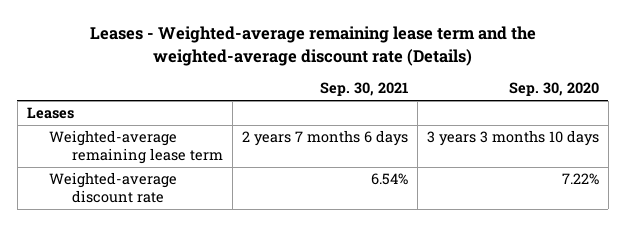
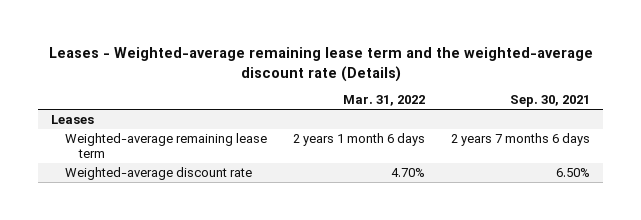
[508,82,599,97] Sep. 30, 2020 -> none
none -> [343,95,426,107] Mar. 31, 2022
[371,173,409,186] 6.54% -> [556,167,591,177] 6.50%

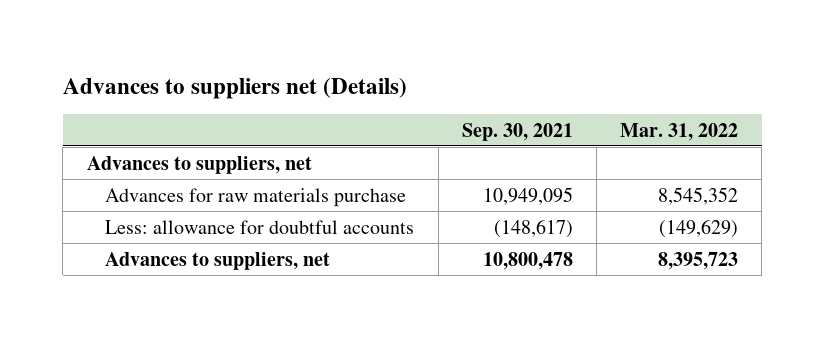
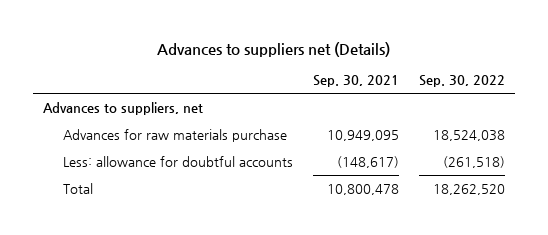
[620,122,739,141] Mar. 31, 2022 -> none
none -> [419,75,506,88] Sep. 30, 2022
[105,251,331,270] Advances to suppliers, net -> [63,182,94,194] Total

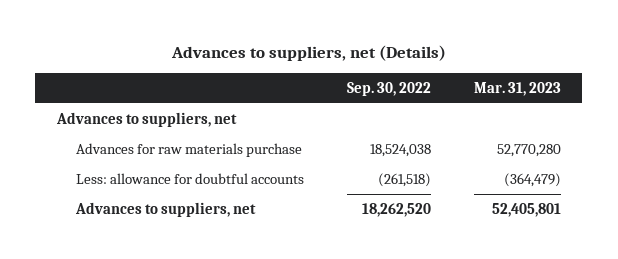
[157,41,391,57] Advances to suppliers net (Details) -> [170,45,446,62] Advances to suppliers, net (Details)
[313,75,400,88] Sep. 30, 2021 -> none
none -> [473,82,561,97] Mar. 31, 2023
[63,182,94,194] Total -> [74,201,256,217] Advances to suppliers, net

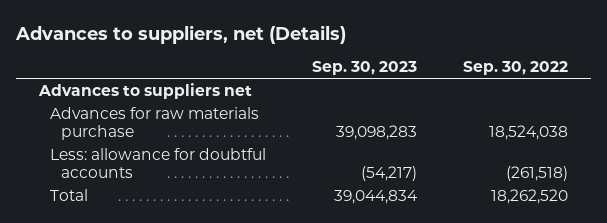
[473,82,561,97] Mar. 31, 2023 -> none
none -> [311,61,417,76] Sep. 30, 2023
[55,111,237,127] Advances to suppliers, net -> [37,82,252,99] Advances to suppliers net
[74,201,256,217] Advances to suppliers, net -> [49,188,88,201] Total

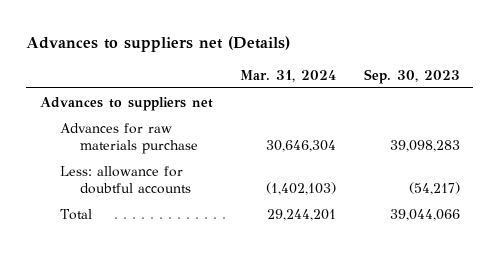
[14,24,346,44] Advances to suppliers, net (Details) -> [26,35,291,52] Advances to suppliers net (Details)
[462,61,568,76] Sep. 30, 2022 -> none
none -> [240,69,337,82] Mar. 31, 2024
[333,189,418,204] 39,044,834 -> [389,208,460,221] 39,044,066

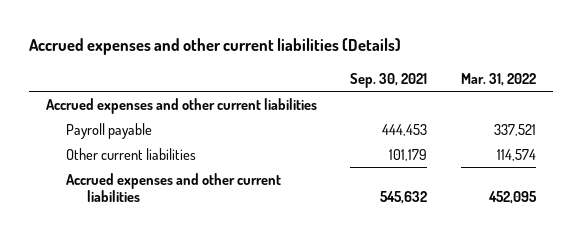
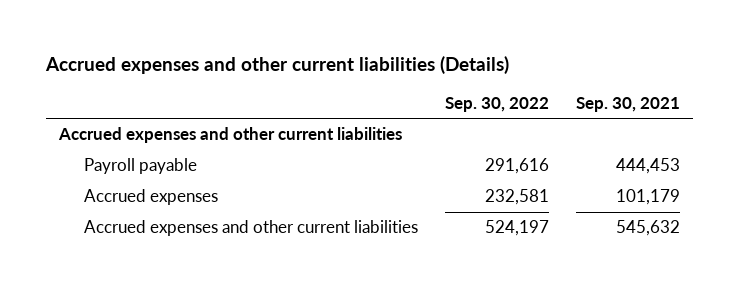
[460,72,536,86] Mar. 31, 2022 -> none
none -> [444,96,549,112] Sep. 30, 2022
[66,147,197,160] Other current liabilities -> [83,189,218,206] Accrued expenses

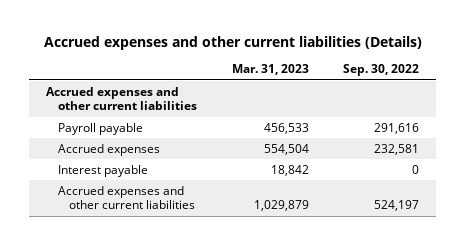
[575,96,680,112] Sep. 30, 2021 -> none
none -> [231,64,309,76] Mar. 31, 2023
none -> [57,164,148,177] Interest payable

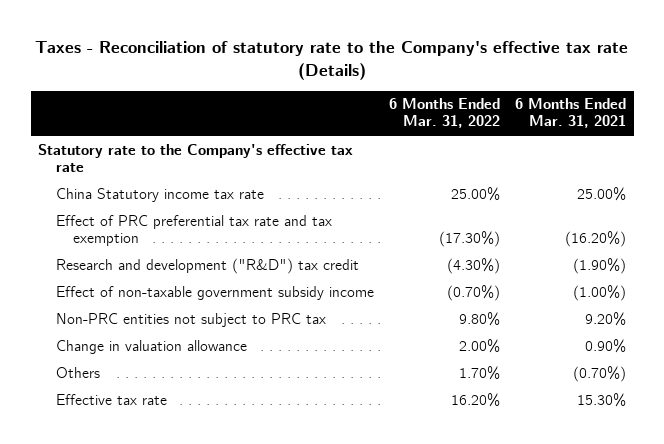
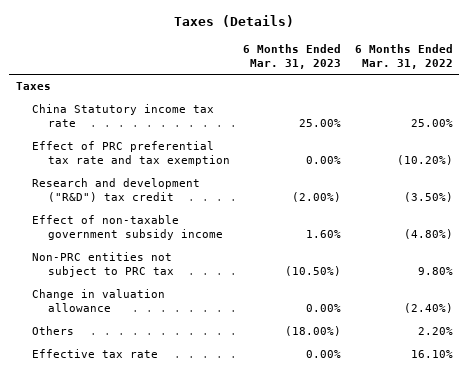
[35,41,629,81] Taxes - Reconciliation of statutory rate to the Company's effective tax rate (Details) -> [174,15,295,28] Taxes (Details)
[515,98,627,129] 6 Months Ended Mar. 31, 2021 -> none
none -> [243,43,342,69] 6 Months Ended Mar. 31, 2023
[38,143,354,172] Statutory rate to the Company's effective tax rate -> none
none -> [15,82,51,91] Taxes
[438,230,500,247] (17.30%) -> [396,155,453,166] (10.20%)
[446,257,500,274] (4.30%) -> [403,192,453,203] (3.50%)
[446,284,500,301] (0.70%) -> [403,229,453,240] (4.80%)
[458,338,500,353] 2.00% -> [403,303,453,314] (2.40%)
[458,365,500,380] 1.70% -> [417,327,453,336] 2.20%
[450,392,500,407] 16.20% -> [410,350,453,359] 16.10%

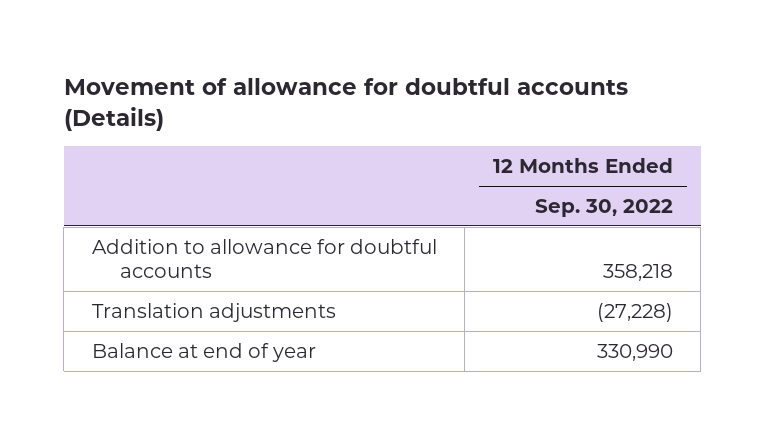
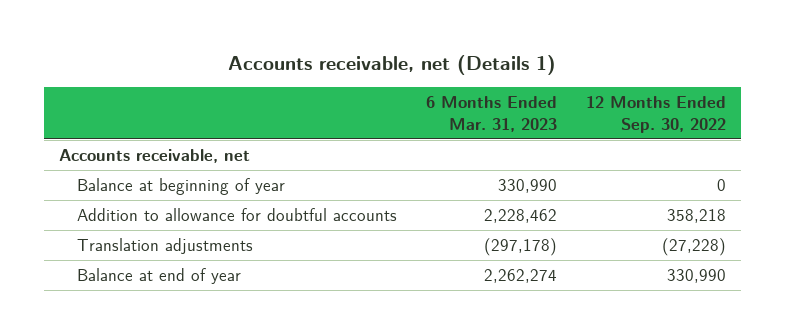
[63,78,628,132] Movement of allowance for doubtful accounts (Details) -> [228,55,557,76] Accounts receivable, net (Details 1)
none -> [426,96,558,132] 6 Months Ended Mar. 31, 2023
none -> [58,148,250,163] Accounts receivable, net
none -> [76,177,285,195] Balance at beginning of year

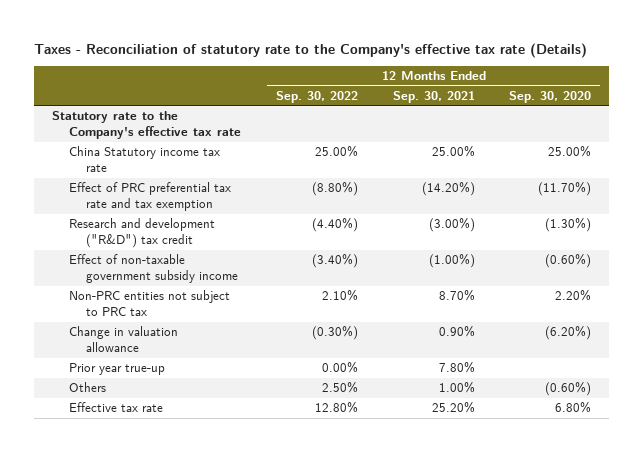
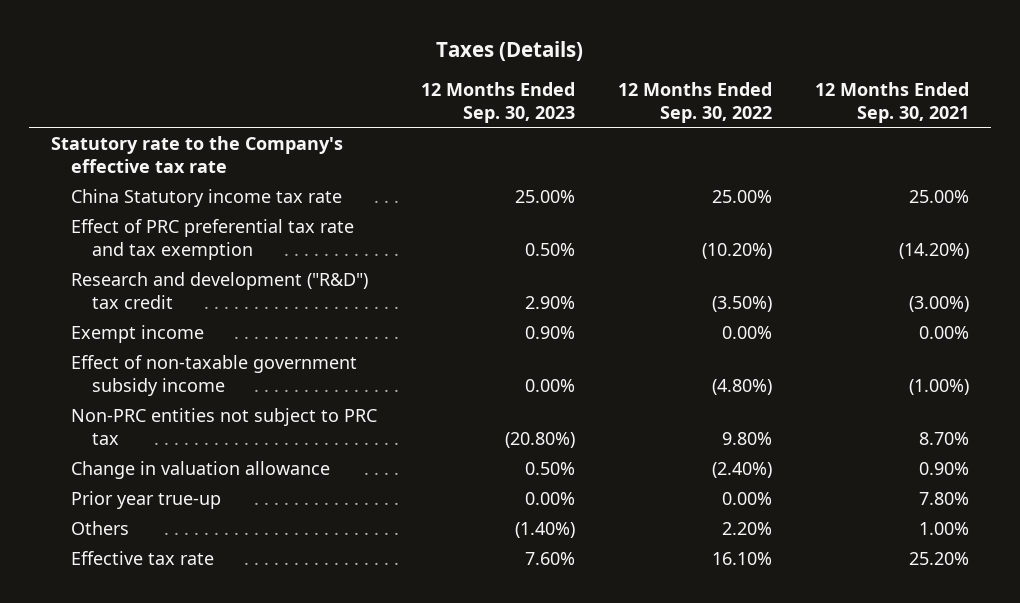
[34,42,588,58] Taxes - Reconciliation of statutory rate to the Company's effective tax rate (Details) -> [436,41,584,62] Taxes (Details)
[509,90,592,103] Sep. 30, 2020 -> none
none -> [420,82,575,124] 12 Months Ended Sep. 30, 2023
[311,181,358,197] (8.80%) -> [702,243,773,260] (10.20%)
[311,217,358,233] (4.40%) -> [712,296,773,313] (3.50%)
none -> [71,325,205,344] Exempt income
[311,253,358,269] (3.40%) -> [712,379,773,396] (4.80%)
[321,289,358,302] 2.10% -> [722,432,773,446] 9.80%
[311,325,358,341] (0.30%) -> [712,462,773,479] (2.40%)
[321,381,358,394] 2.50% -> [722,522,773,536] 2.20%
[314,401,358,414] 12.80% -> [712,552,773,566] 16.10%

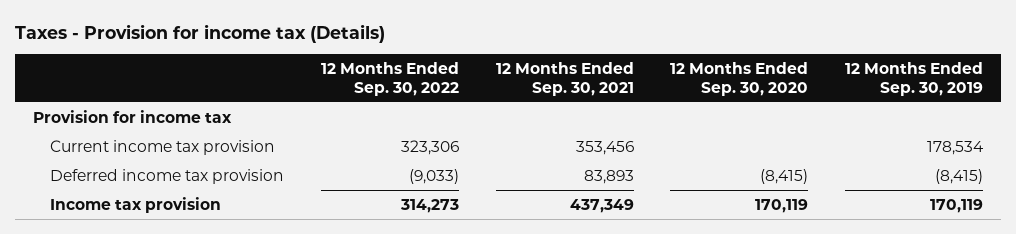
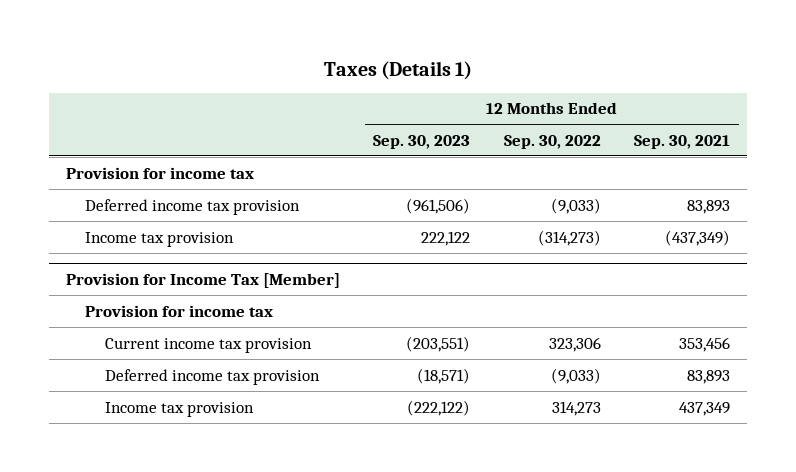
[14,23,385,43] Taxes - Provision for income tax (Details) -> [324,60,473,80] Taxes (Details 1)
[670,62,809,96] 12 Months Ended Sep. 30, 2020 -> none
[844,62,983,96] 12 Months Ended Sep. 30, 2019 -> none
none -> [373,134,471,149] Sep. 30, 2023
none -> [85,198,301,215] Deferred income tax provision
none -> [85,231,235,247] Income tax provision
none -> [65,273,340,289] Provision for Income Tax [Member]
none -> [85,304,274,317] Provision for income tax

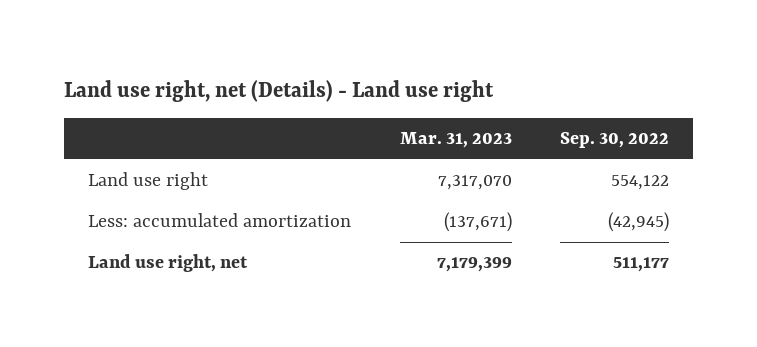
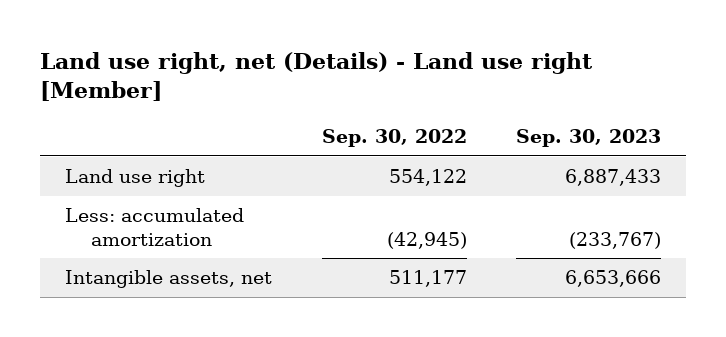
[64,79,495,102] Land use right, net (Details) - Land use right -> [40,52,594,102] Land use right, net (Details) - Land use right [Member]
[399,132,512,149] Mar. 31, 2023 -> none
none -> [516,129,662,148] Sep. 30, 2023
[88,254,249,273] Land use right, net -> [64,270,272,289] Intangible assets, net

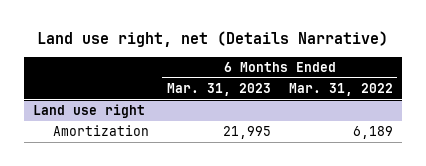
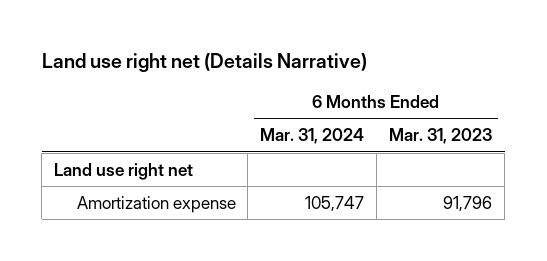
[36,31,388,48] Land use right, net (Details Narrative) -> [41,53,367,73] Land use right net (Details Narrative)
[288,82,393,96] Mar. 31, 2022 -> none
none -> [260,128,365,145] Mar. 31, 2024
[33,104,146,119] Land use right -> none
none -> [54,162,194,180] Land use right net
[52,125,149,137] Amortization -> [76,195,236,213] Amortization expense
[222,126,271,140] 21,995 -> [443,195,493,212] 91,796

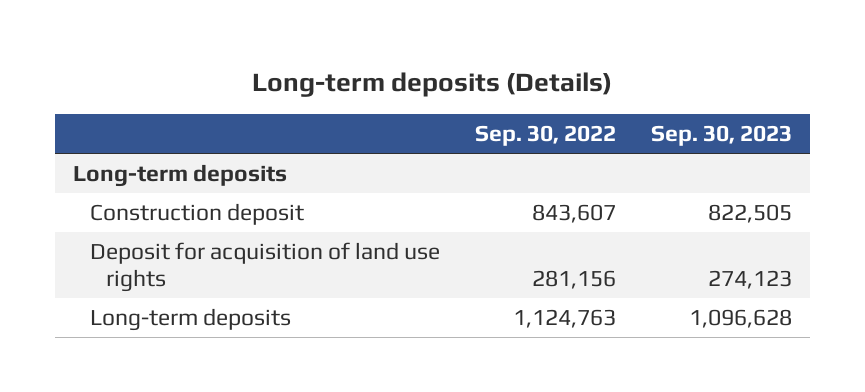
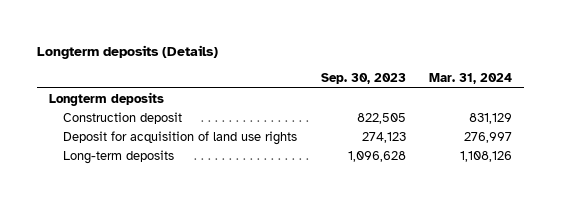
[252,72,613,98] Long-term deposits (Details) -> [37,45,219,60] Longterm deposits (Details)
[474,125,616,147] Sep. 30, 2022 -> none
none -> [428,73,512,85] Mar. 31, 2024
[72,164,287,188] Long-term deposits -> [48,91,164,106] Longterm deposits

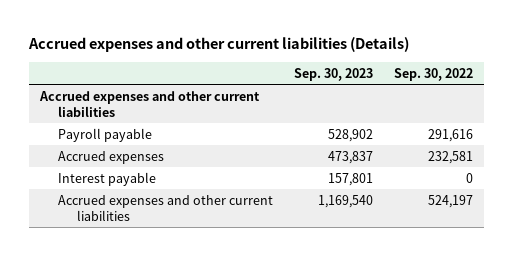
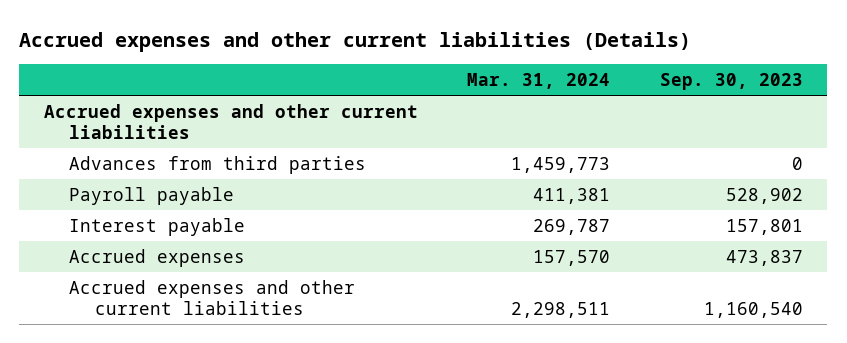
[394,67,474,81] Sep. 30, 2022 -> none
none -> [467,73,611,90] Mar. 31, 2024
none -> [69,155,367,174] Advances from third parties
[58,150,165,164] Accrued expenses -> [69,248,246,267] Accrued expenses
[318,194,374,208] 1,169,540 -> [703,301,803,318] 1,160,540

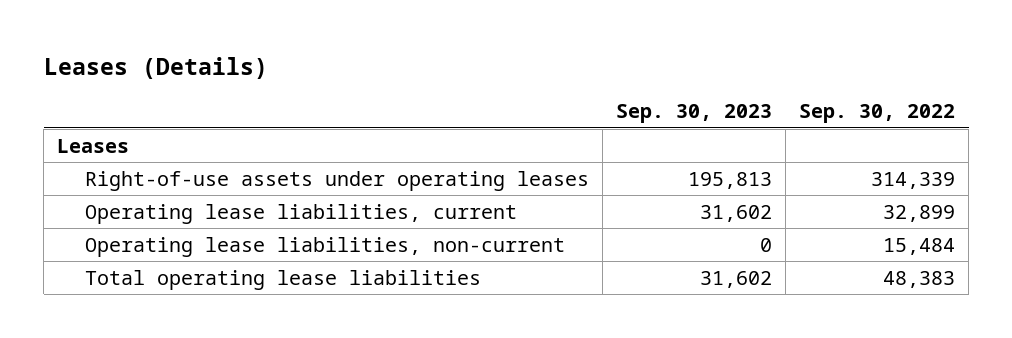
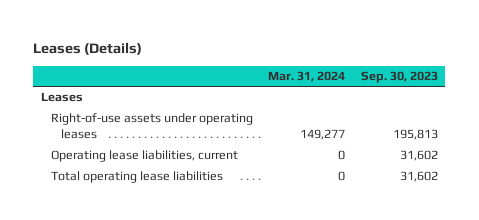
[799,104,956,124] Sep. 30, 2022 -> none
none -> [268,70,346,82] Mar. 31, 2024
[84,236,565,257] Operating lease liabilities, non-current -> none

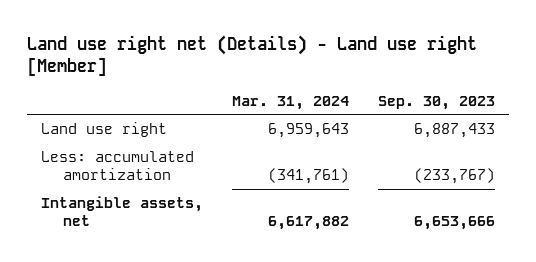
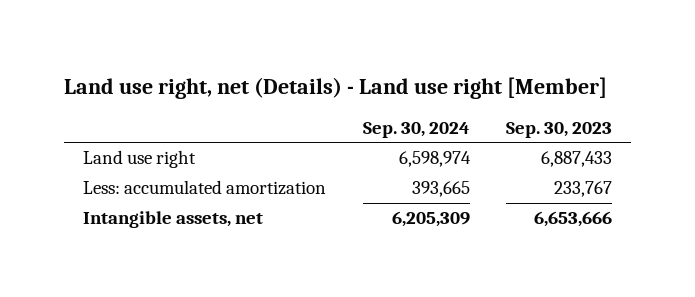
[26,34,477,77] Land use right net (Details) - Land use right [Member] -> [64,76,608,99] Land use right, net (Details) - Land use right [Member]
[232,95,350,110] Mar. 31, 2024 -> none
none -> [362,121,470,138] Sep. 30, 2024
[413,167,495,184] (233,767) -> [554,181,613,198] 233,767

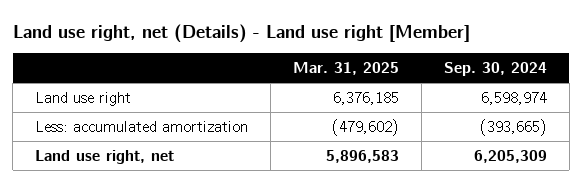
[506,121,613,138] Sep. 30, 2023 -> none
none -> [293,62,400,76] Mar. 31, 2025
[411,181,470,198] 393,665 -> [479,118,547,136] (393,665)
[82,211,263,229] Intangible assets, net -> [35,149,175,164] Land use right, net

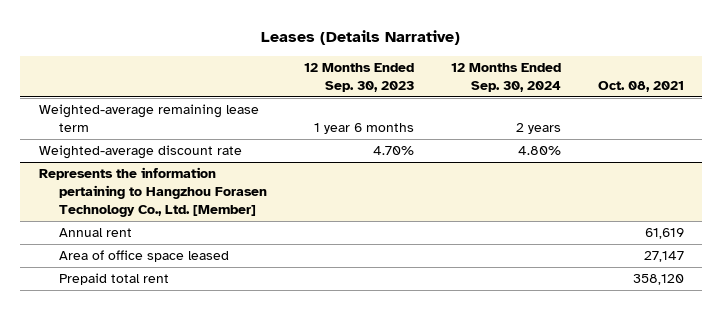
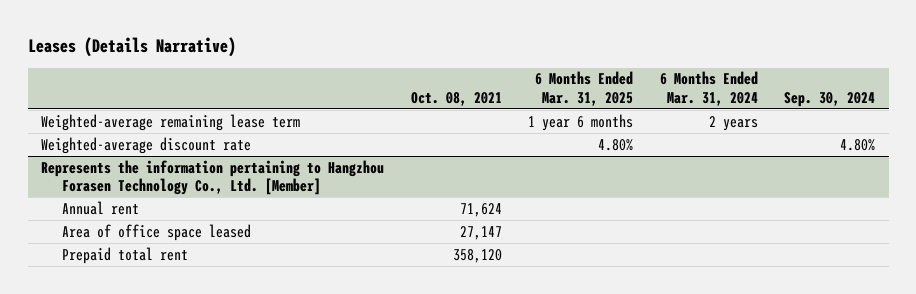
[303,63,414,93] 12 Months Ended Sep. 30, 2023 -> none
[450,63,561,93] 12 Months Ended Sep. 30, 2024 -> none
none -> [535,71,634,106] 6 Months Ended Mar. 31, 2025
none -> [659,71,758,106] 6 Months Ended Mar. 31, 2024
none -> [784,91,876,107] Sep. 30, 2024
[644,228,684,240] 61,619 -> [459,202,502,217] 71,624

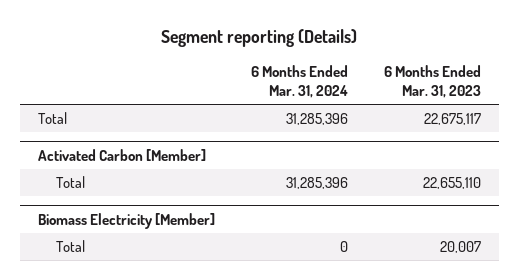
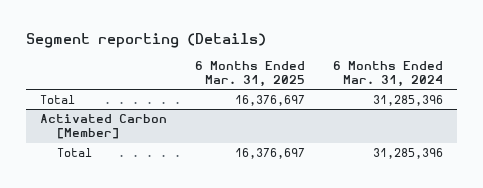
[383,65,481,99] 6 Months Ended Mar. 31, 2023 -> none
none -> [194,60,305,88] 6 Months Ended Mar. 31, 2025
[37,212,215,229] Biomass Electricity [Member] -> none
[56,240,86,253] Total -> none

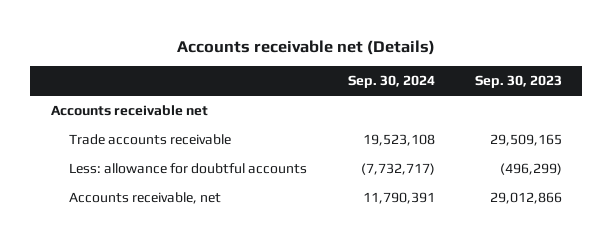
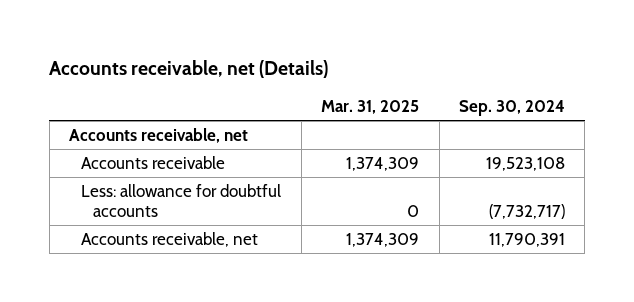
[177,40,436,56] Accounts receivable net (Details) -> [49,60,329,79] Accounts receivable, net (Details)
[475,75,563,89] Sep. 30, 2023 -> none
none -> [321,100,420,115] Mar. 31, 2025
[50,105,208,117] Accounts receivable net -> [69,128,249,144] Accounts receivable, net
[69,134,232,146] Trade accounts receivable -> [81,156,226,170] Accounts receivable

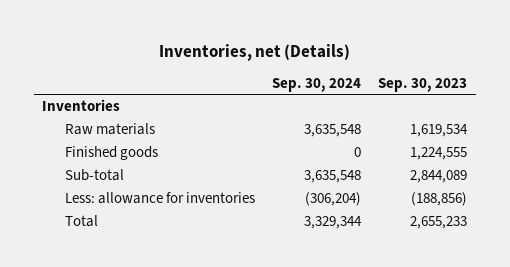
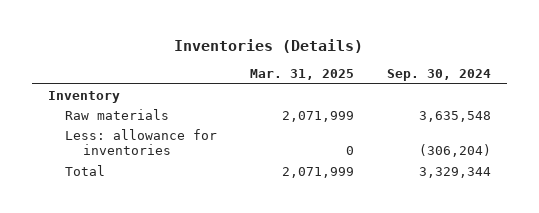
[158,43,350,61] Inventories, net (Details) -> [174,38,364,53] Inventories (Details)
[378,77,468,92] Sep. 30, 2023 -> none
none -> [250,69,355,81] Mar. 31, 2025
[42,99,121,112] Inventories -> [48,90,121,103] Inventory
[65,146,159,161] Finished goods -> none
[65,169,125,182] Sub-total -> none

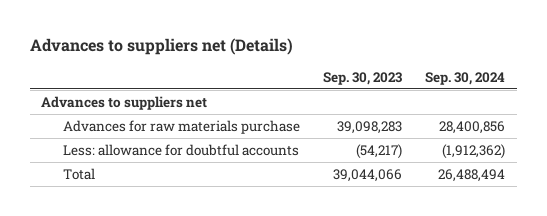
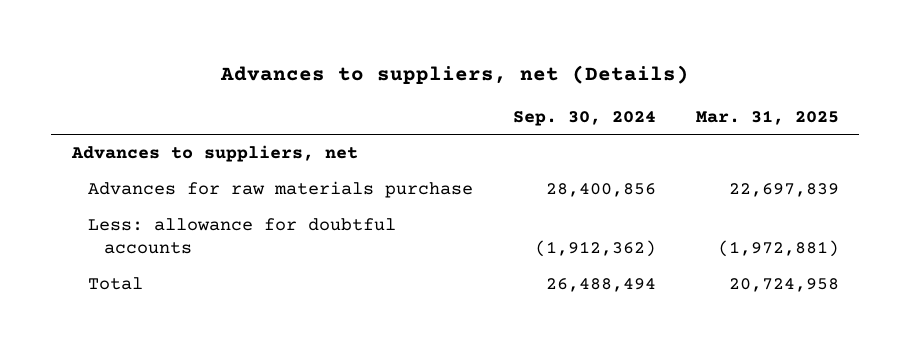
[29,38,293,56] Advances to suppliers net (Details) -> [220,65,690,85] Advances to suppliers, net (Details)
[323,71,403,85] Sep. 30, 2023 -> none
none -> [696,109,840,125] Mar. 31, 2025
[41,95,208,110] Advances to suppliers net -> [70,145,358,163] Advances to suppliers, net

